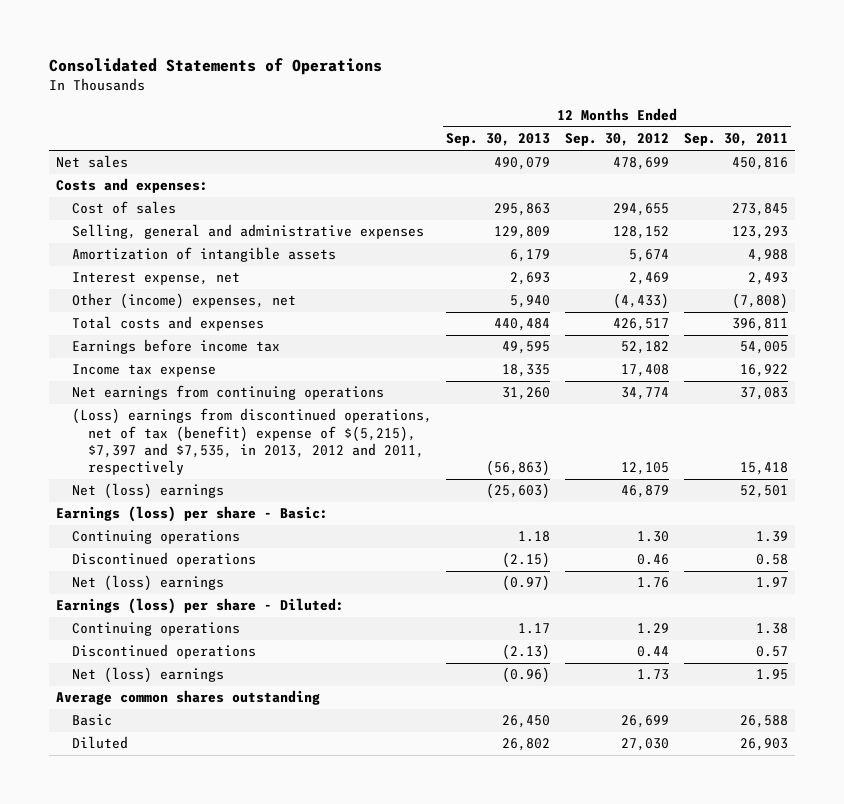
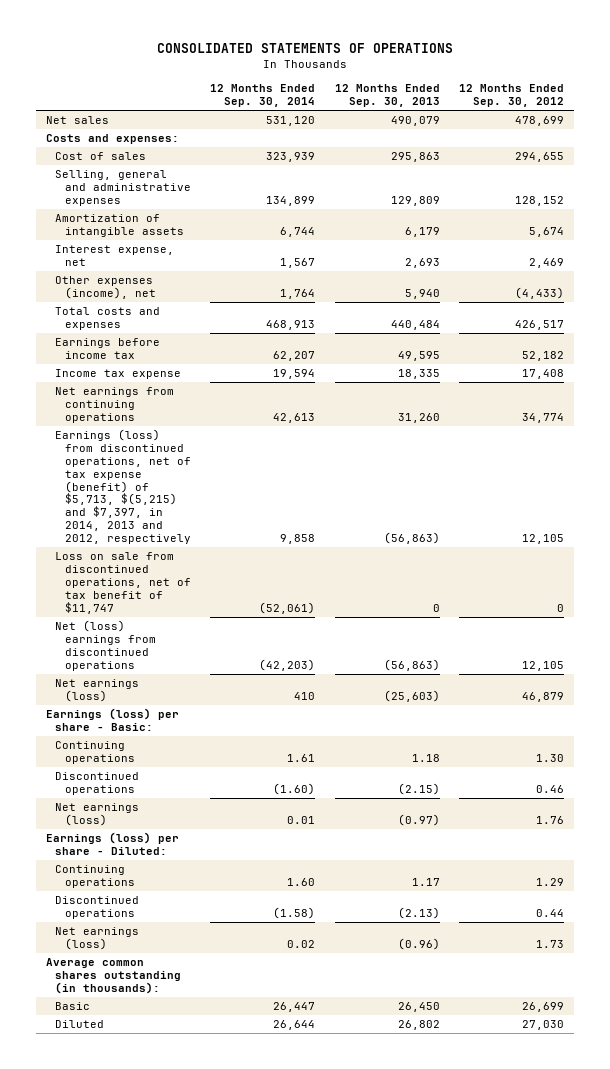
[48,57,382,75] Consolidated Statements of Operations -> [157,43,454,54] CONSOLIDATED STATEMENTS OF OPERATIONS
[683,133,788,147] Sep. 30, 2011 -> none
none -> [210,84,316,108] 12 Months Ended Sep. 30, 2014
[71,293,296,310] Other (income) expenses, net -> [55,276,156,299] Other expenses (income), net
[71,408,432,476] (Loss) earnings from discontinued operations, net of tax (benefit) expense of $(5,215), $7,397 and $7,535, in 2013, 2012 and 2011, respectively -> [55,429,191,545] Earnings (loss) from discontinued operations, net of tax expense (benefit) of $5,713, $(5,215) and $7,397, in 2014, 2013 and 2012, respectively
none -> [55,552,191,614] Loss on sale from discontinued operations, net of tax benefit of $11,747
none -> [55,620,156,671] Net (loss) earnings from discontinued operations
[71,483,224,500] Net (loss) earnings -> [55,679,140,702] Net earnings (loss)
[71,575,224,592] Net (loss) earnings -> [55,803,140,826] Net earnings (loss)
[71,667,224,684] Net (loss) earnings -> [55,927,140,950] Net earnings (loss)
[56,690,321,706] Average common shares outstanding -> [45,958,182,994] Average common shares outstanding (in thousands):

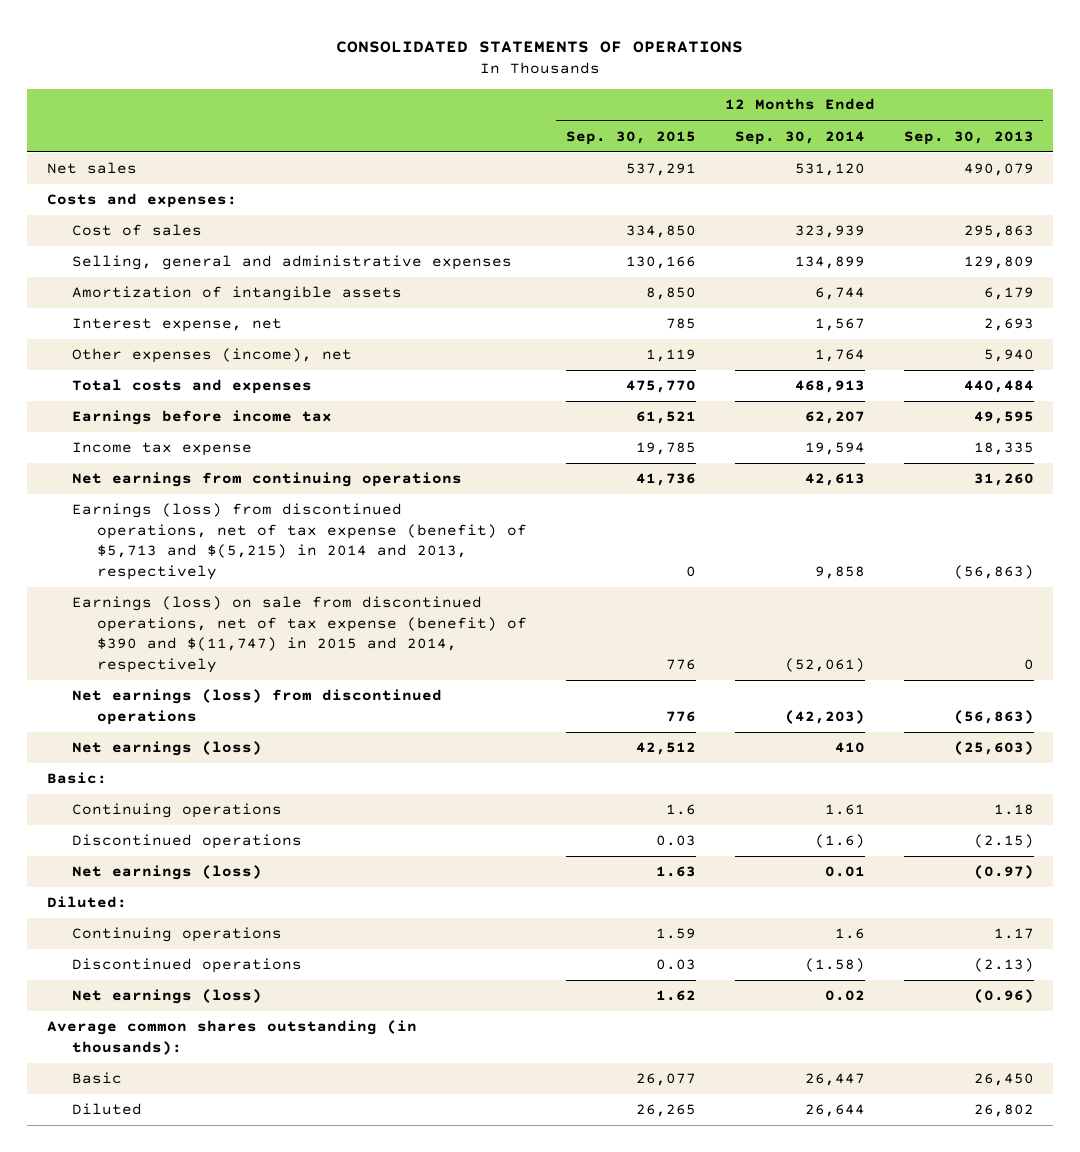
[459,84,565,108] 12 Months Ended Sep. 30, 2012 -> none
none -> [565,130,696,145] Sep. 30, 2015
[55,429,191,545] Earnings (loss) from discontinued operations, net of tax expense (benefit) of $5,713, $(5,215) and $7,397, in 2014, 2013 and 2012, respectively -> [71,503,527,580] Earnings (loss) from discontinued operations, net of tax expense (benefit) of $5,713 and $(5,215) in 2014 and 2013, respectively
[55,552,191,614] Loss on sale from discontinued operations, net of tax benefit of $11,747 -> [71,596,527,673] Earnings (loss) on sale from discontinued operations, net of tax expense (benefit) of $390 and $(11,747) in 2015 and 2014, respectively
[55,620,156,671] Net (loss) earnings from discontinued operations -> [71,689,442,725] Net earnings (loss) from discontinued operations
[45,708,179,731] Earnings (loss) per share - Basic: -> none
none -> [46,772,107,785] Basic:
[273,782,316,795] (1.60) -> [814,834,865,849] (1.6)
[45,832,179,855] Earnings (loss) per share - Diluted: -> [46,896,127,909] Diluted:
[287,877,316,886] 1.60 -> [834,928,865,940] 1.6

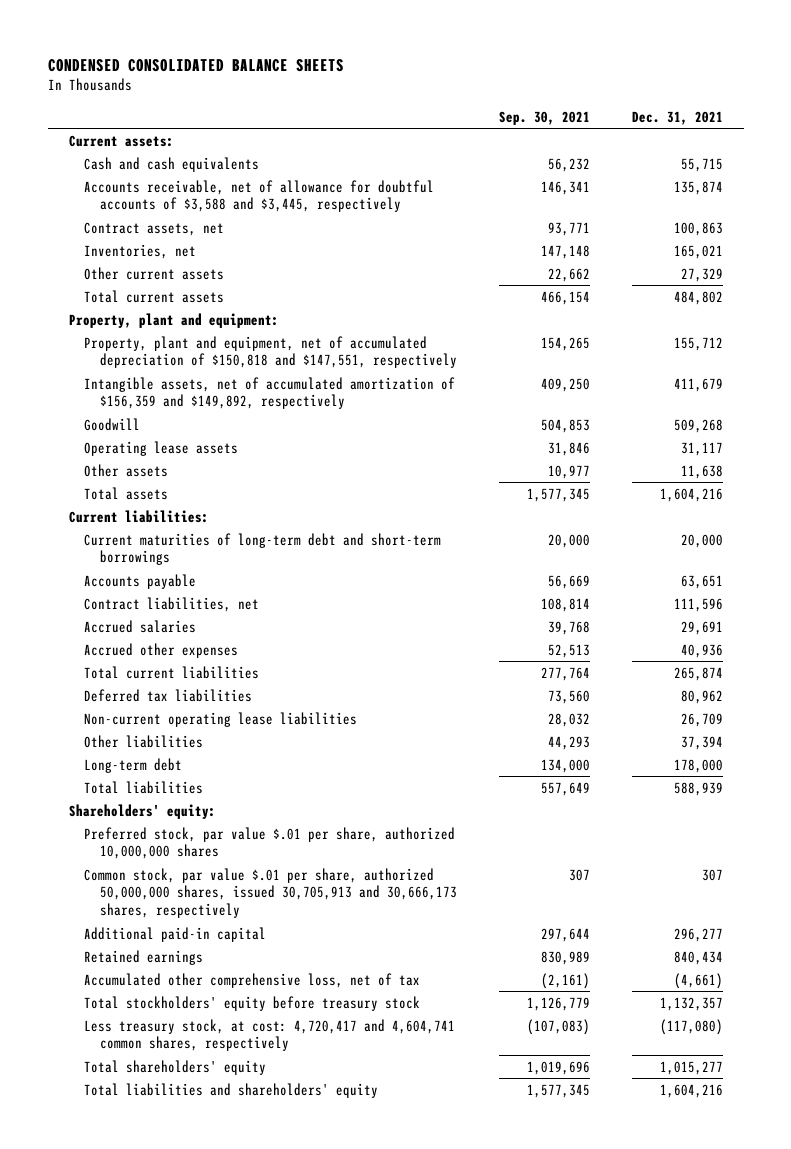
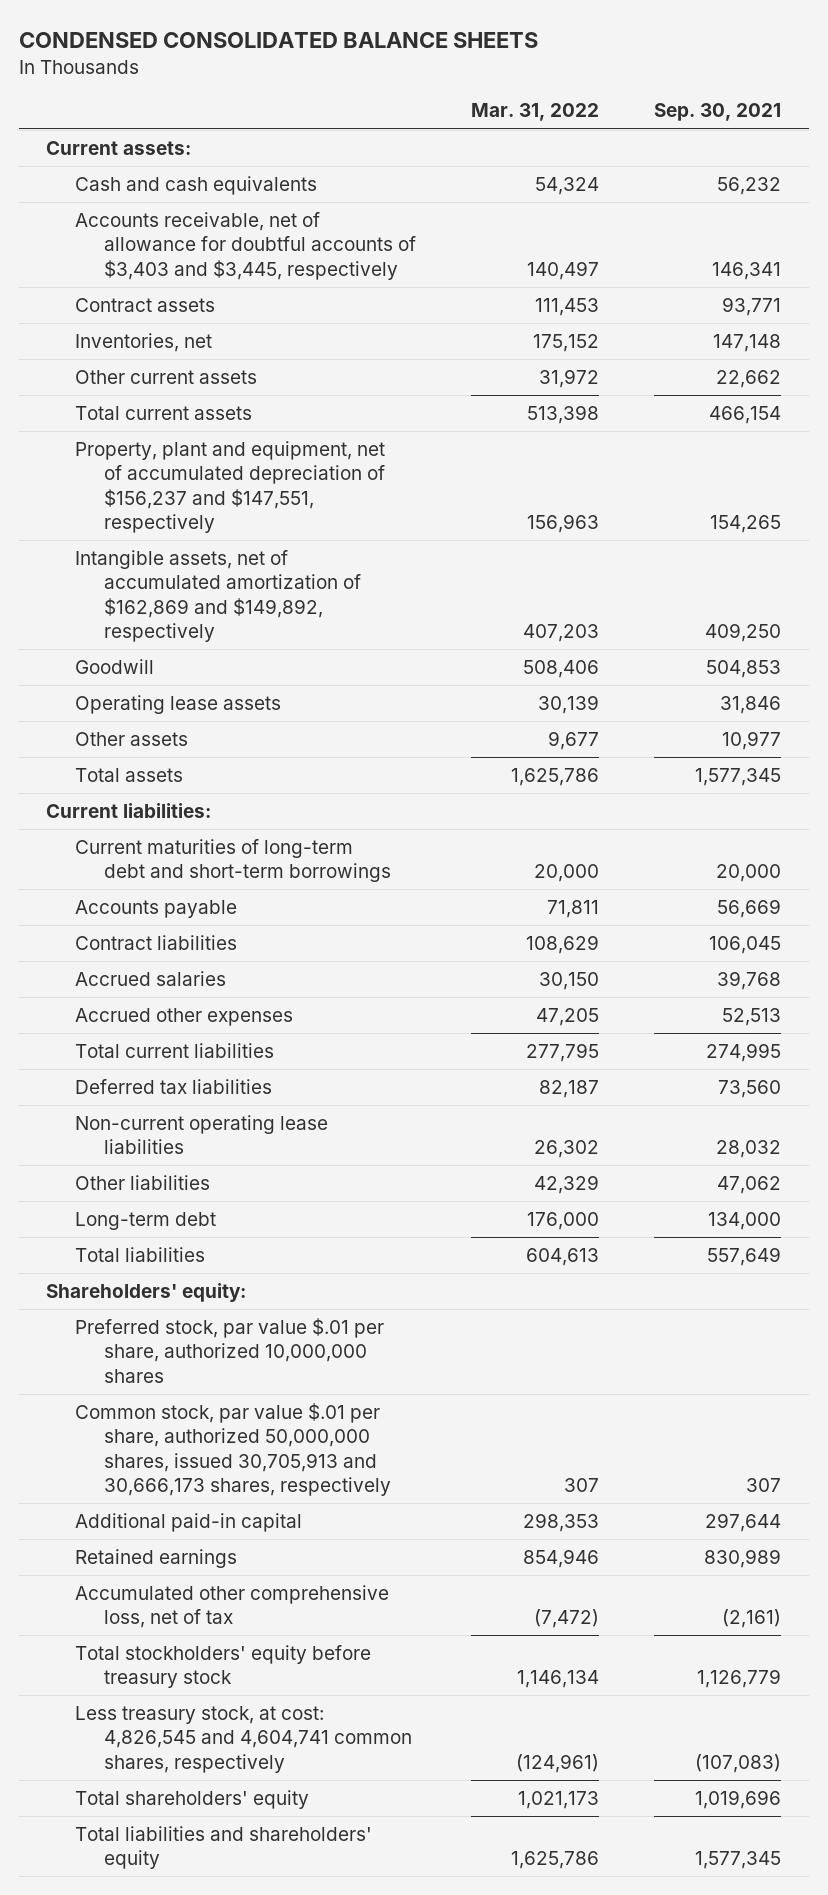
[631,110,723,125] Dec. 31, 2021 -> none
none -> [471,103,600,122] Mar. 31, 2022
[84,179,435,213] Accounts receivable, net of allowance for doubtful accounts of $3,588 and $3,445, respectively -> [75,211,417,280] Accounts receivable, net of allowance for doubtful accounts of $3,403 and $3,445, respectively
[84,221,225,236] Contract assets, net -> [75,297,216,312] Contract assets
[68,312,279,328] Property, plant and equipment: -> none
[84,335,457,369] Property, plant and equipment, net of accumulated depreciation of $150,818 and $147,551, respectively -> [75,440,386,533] Property, plant and equipment, net of accumulated depreciation of $156,237 and $147,551, respectively
[84,376,456,410] Intangible assets, net of accumulated amortization of $156,359 and $149,892, respectively -> [75,549,362,642] Intangible assets, net of accumulated amortization of $162,869 and $149,892, respectively
[84,596,260,612] Contract liabilities, net -> [75,934,238,950] Contract liabilities
[540,597,590,612] 108,814 -> [709,935,782,954] 106,045
[540,666,590,681] 277,764 -> [706,1042,782,1062] 274,995
[547,735,590,750] 44,293 -> [717,1175,782,1194] 47,062
[84,1018,456,1052] Less treasury stock, at cost: 4,720,417 and 4,604,741 common shares, respectively -> [75,1705,413,1773] Less treasury stock, at cost: 4,826,545 and 4,604,741 common shares, respectively

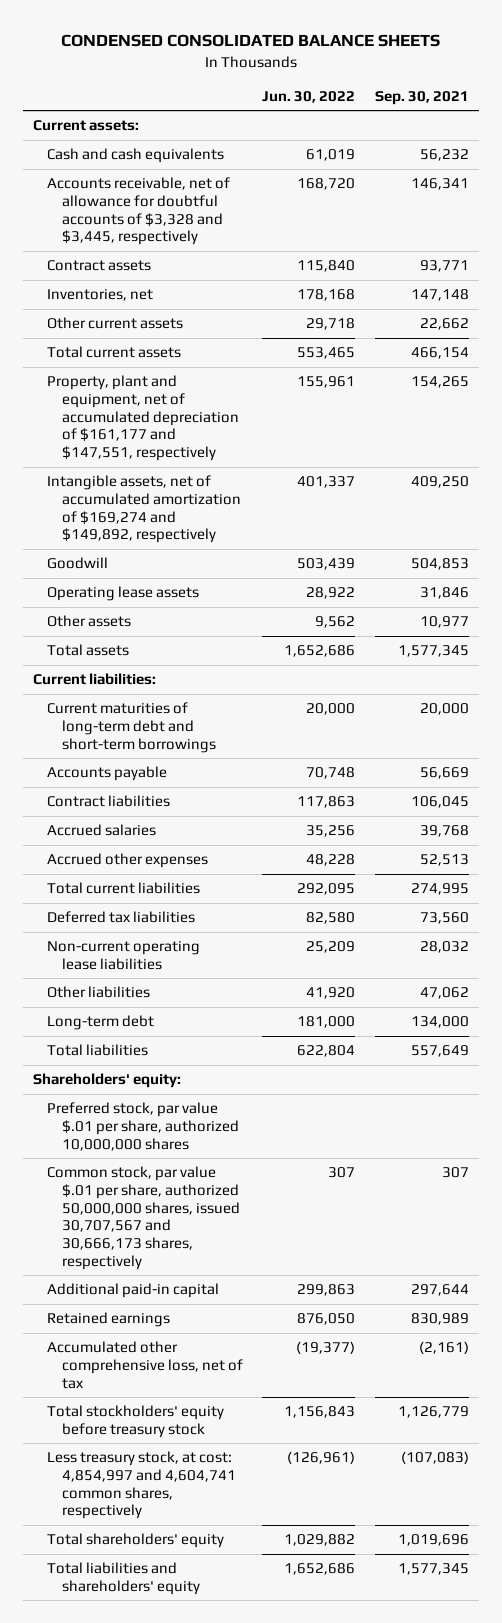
[471,103,600,122] Mar. 31, 2022 -> none
none -> [262,90,356,103] Jun. 30, 2022
[75,211,417,280] Accounts receivable, net of allowance for doubtful accounts of $3,403 and $3,445, respectively -> [47,177,231,246] Accounts receivable, net of allowance for doubtful accounts of $3,328 and $3,445, respectively
[75,440,386,533] Property, plant and equipment, net of accumulated depreciation of $156,237 and $147,551, respectively -> [47,375,239,462] Property, plant and equipment, net of accumulated depreciation of $161,177 and $147,551, respectively
[75,549,362,642] Intangible assets, net of accumulated amortization of $162,869 and $149,892, respectively -> [47,475,241,544] Intangible assets, net of accumulated amortization of $169,274 and $149,892, respectively
[75,1402,392,1496] Common stock, par value $.01 per share, authorized 50,000,000 shares, issued 30,705,913 and 30,666,173 shares, respectively -> [47,1166,240,1270] Common stock, par value $.01 per share, authorized 50,000,000 shares, issued 30,707,567 and 30,666,173 shares, respectively
[75,1705,413,1773] Less treasury stock, at cost: 4,826,545 and 4,604,741 common shares, respectively -> [47,1451,236,1520] Less treasury stock, at cost: 4,854,997 and 4,604,741 common shares, respectively

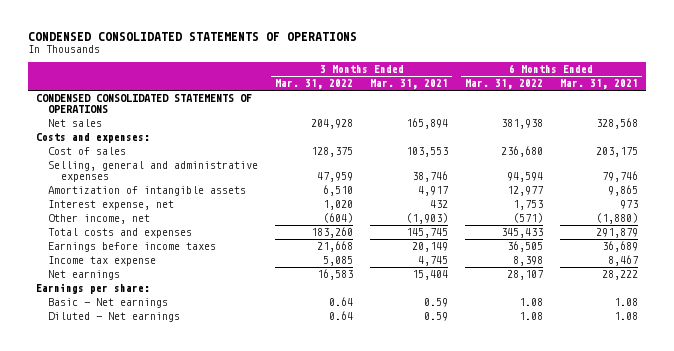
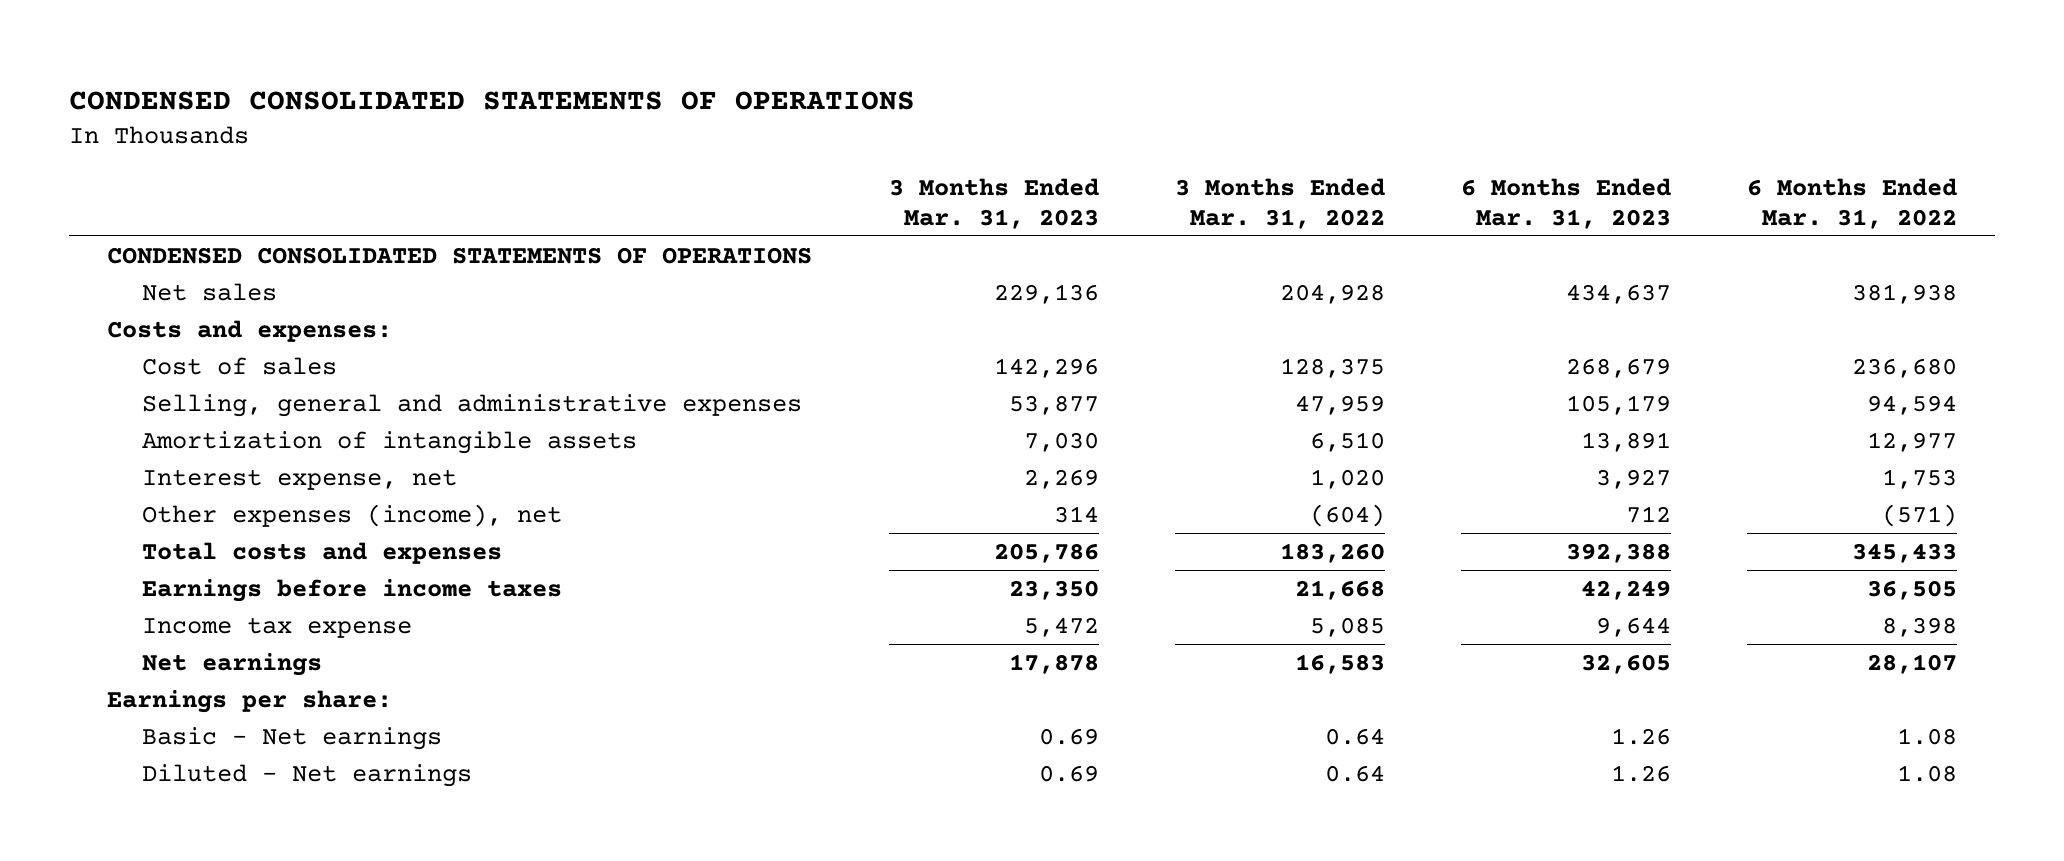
[370,79,449,90] Mar. 31, 2021 -> none
[559,79,638,90] Mar. 31, 2021 -> none
none -> [888,177,1099,229] 3 Months Ended Mar. 31, 2023
none -> [1460,177,1671,229] 6 Months Ended Mar. 31, 2023
[48,214,151,225] Other income, net -> [142,503,563,527] Other expenses (income), net

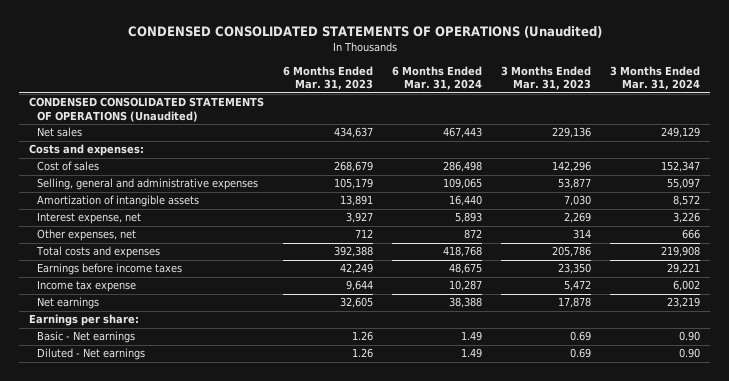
[69,90,916,110] CONDENSED CONSOLIDATED STATEMENTS OF OPERATIONS -> [127,26,602,39] CONDENSED CONSOLIDATED STATEMENTS OF OPERATIONS (Unaudited)
[1174,177,1385,229] 3 Months Ended Mar. 31, 2022 -> none
[1747,177,1958,229] 6 Months Ended Mar. 31, 2022 -> none
none -> [392,65,483,91] 6 Months Ended Mar. 31, 2024
none -> [610,65,701,91] 3 Months Ended Mar. 31, 2024
[107,246,813,264] CONDENSED CONSOLIDATED STATEMENTS OF OPERATIONS -> [28,97,264,122] CONDENSED CONSOLIDATED STATEMENTS OF OPERATIONS (Unaudited)
[142,503,563,527] Other expenses (income), net -> [37,229,137,242] Other expenses, net

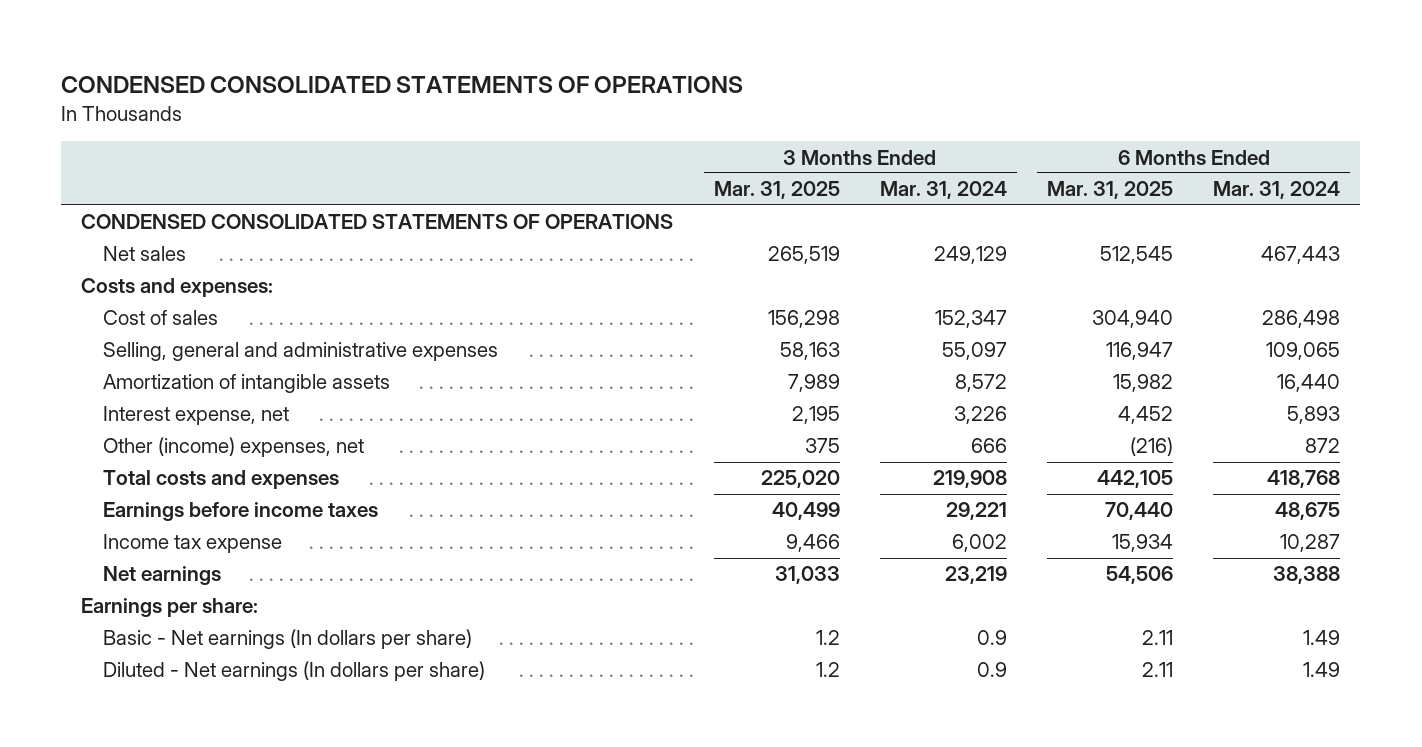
[127,26,602,39] CONDENSED CONSOLIDATED STATEMENTS OF OPERATIONS (Unaudited) -> [61,76,744,94] CONDENSED CONSOLIDATED STATEMENTS OF OPERATIONS
[282,65,373,91] 6 Months Ended Mar. 31, 2023 -> none
[501,65,592,91] 3 Months Ended Mar. 31, 2023 -> none
none -> [713,181,840,200] Mar. 31, 2025
none -> [1047,181,1174,200] Mar. 31, 2025
[28,97,264,122] CONDENSED CONSOLIDATED STATEMENTS OF OPERATIONS (Unaudited) -> [81,214,674,230] CONDENSED CONSOLIDATED STATEMENTS OF OPERATIONS
[37,229,137,242] Other expenses, net -> [102,437,364,458] Other (income) expenses, net
[37,331,136,344] Basic - Net earnings -> [102,629,472,650] Basic - Net earnings (In dollars per share)
[679,331,701,342] 0.90 -> [976,630,1007,646] 0.9
[37,348,146,361] Diluted - Net earnings -> [102,661,485,682] Diluted - Net earnings (In dollars per share)
[679,348,701,359] 0.90 -> [976,662,1007,678] 0.9

